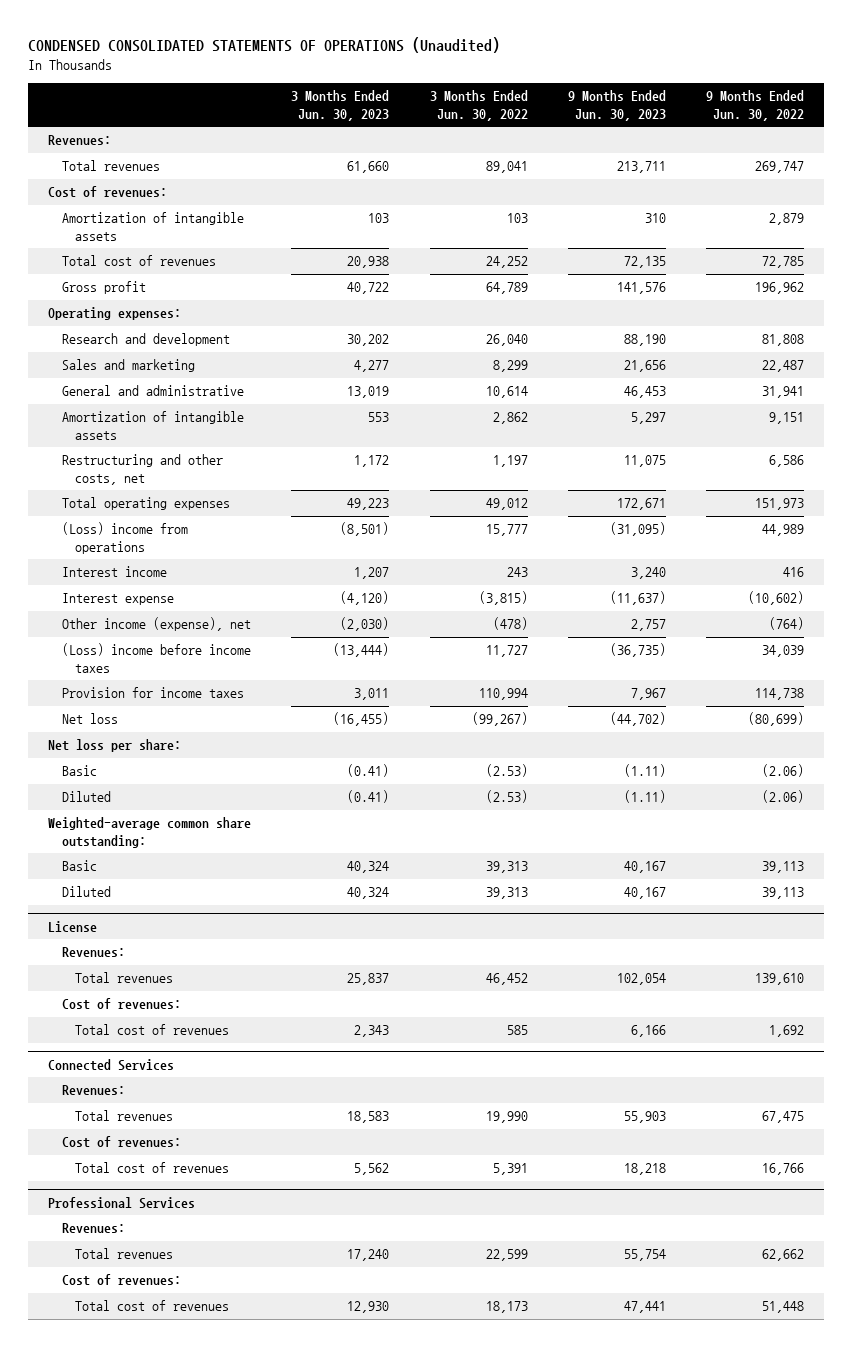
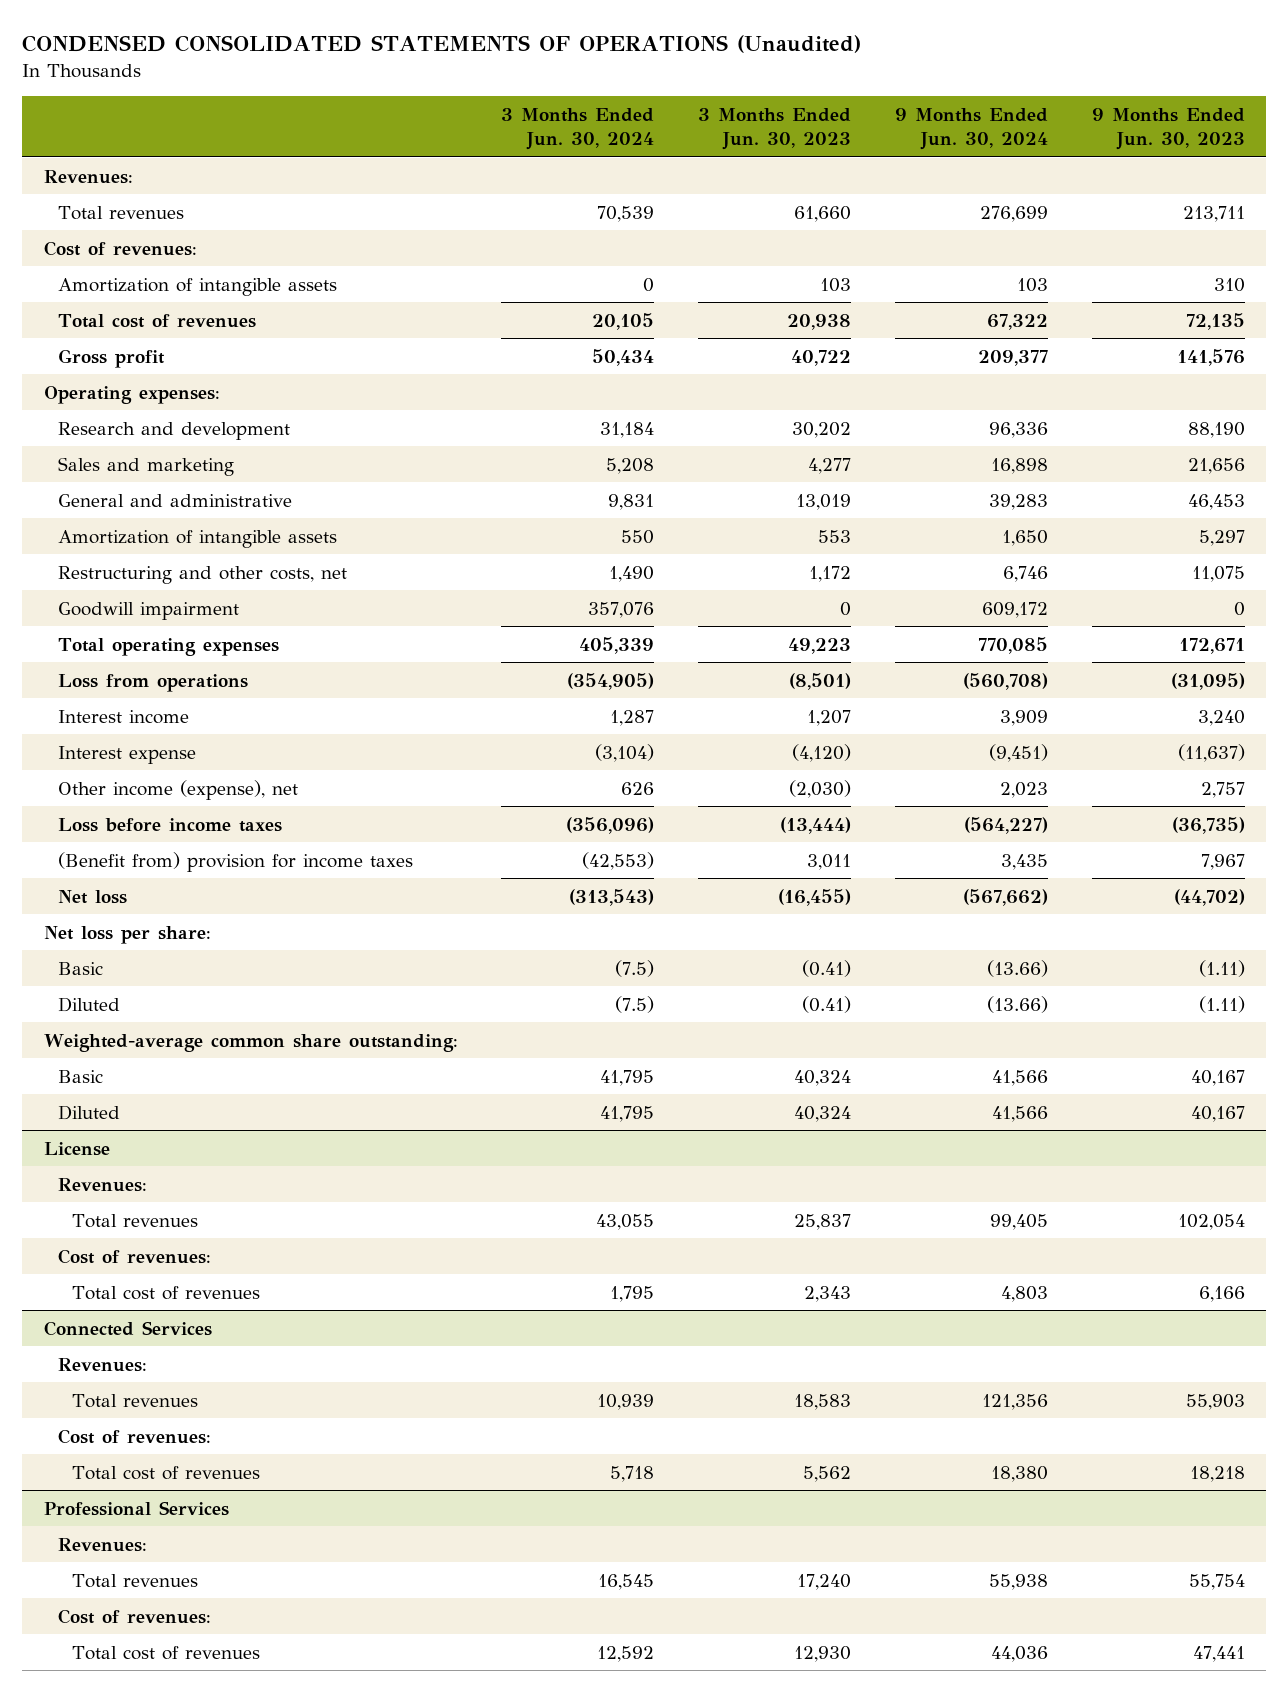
[429,90,528,121] 3 Months Ended Jun. 30, 2022 -> none
[706,90,805,121] 9 Months Ended Jun. 30, 2022 -> none
none -> [501,107,655,151] 3 Months Ended Jun. 30, 2024
none -> [894,107,1048,151] 9 Months Ended Jun. 30, 2024
none -> [58,601,240,620] Goodwill impairment
[61,522,188,554] (Loss) income from operations -> [58,673,249,692] Loss from operations
[61,643,251,673] (Loss) income before income taxes -> [58,817,283,832] Loss before income taxes
[61,687,244,699] Provision for income taxes -> [58,851,414,872] (Benefit from) provision for income taxes

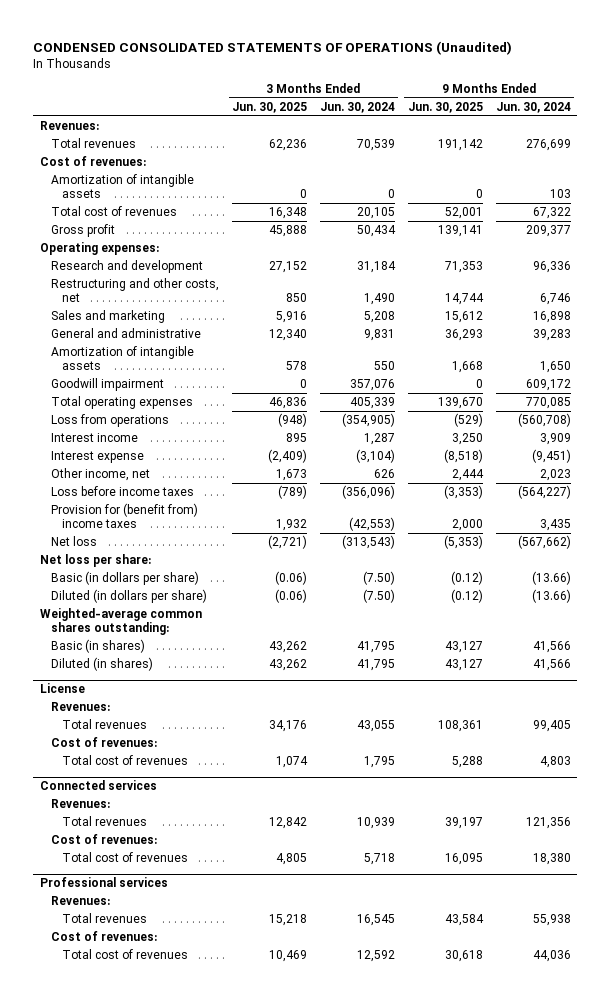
[698,107,852,151] 3 Months Ended Jun. 30, 2023 -> none
[1091,107,1245,151] 9 Months Ended Jun. 30, 2023 -> none
none -> [231,102,307,114] Jun. 30, 2025
none -> [407,102,483,114] Jun. 30, 2025
[58,565,348,584] Restructuring and other costs, net -> [50,278,219,303] Restructuring and other costs, net
[58,779,299,800] Other income (expense), net -> [50,468,150,482] Other income, net
[58,851,414,872] (Benefit from) provision for income taxes -> [50,503,198,529] Provision for (benefit from) income taxes
[58,961,104,975] Basic -> [50,571,199,586] Basic (in dollars per share)
[615,959,655,977] (7.5) -> [362,571,395,586] (7.50)
[58,996,121,1012] Diluted -> [50,589,207,604] Diluted (in dollars per share)
[615,995,655,1013] (7.5) -> [362,589,395,604] (7.50)
[43,1033,458,1052] Weighted-average common share outstanding: -> [39,608,202,636] Weighted-average common shares outstanding:
[58,1069,104,1083] Basic -> [50,639,145,654] Basic (in shares)
[58,1104,121,1120] Diluted -> [50,657,153,672] Diluted (in shares)
[43,1320,212,1336] Connected Services -> [39,780,157,791] Connected services
[43,1500,229,1516] Professional Services -> [39,877,168,888] Professional services

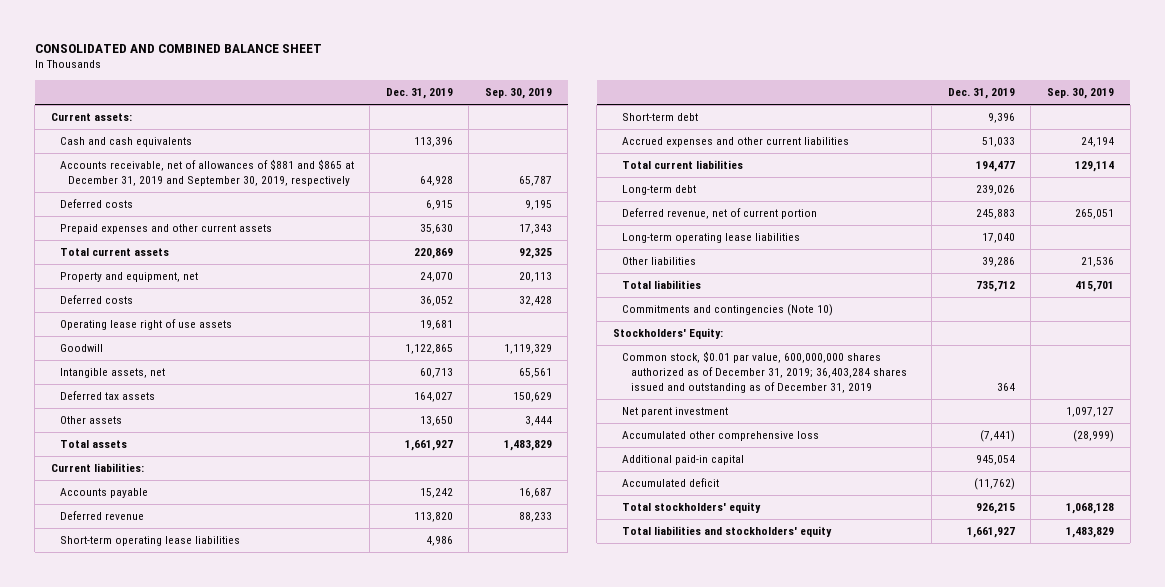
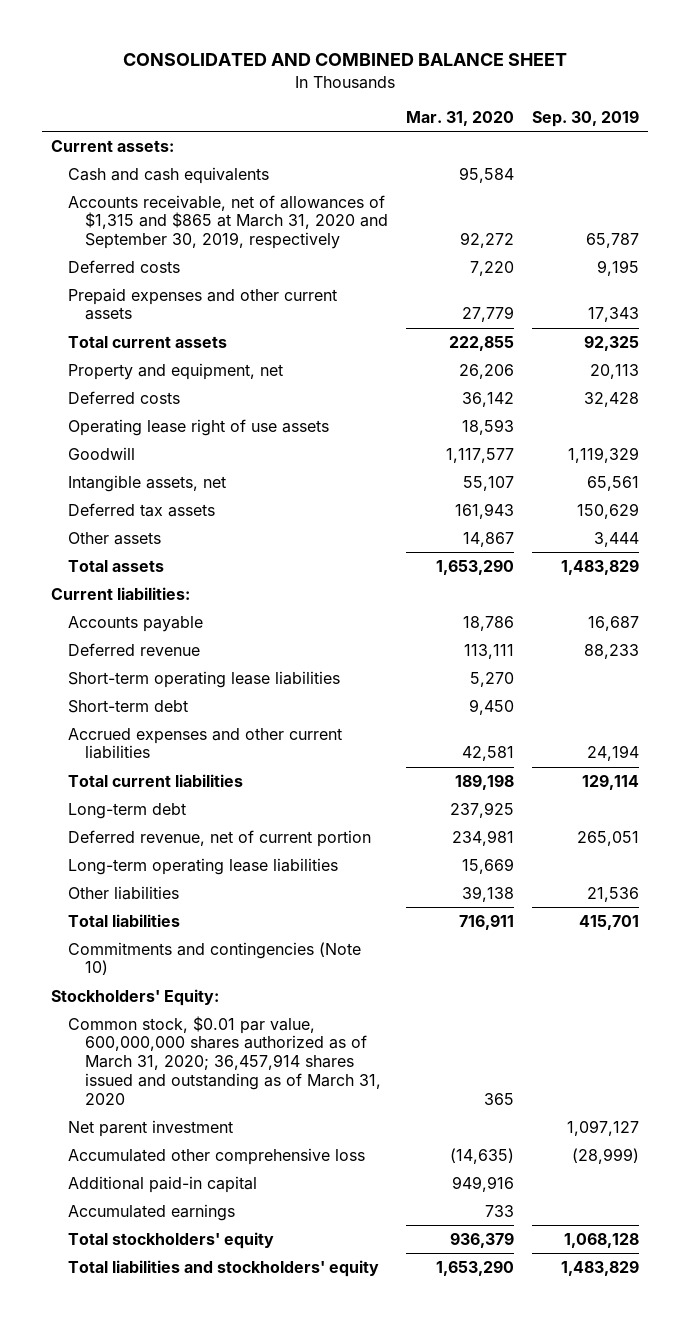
[385,88,453,100] Dec. 31, 2019 -> none
none -> [406,110,515,126] Mar. 31, 2020
[59,159,354,186] Accounts receivable, net of allowances of $881 and $865 at December 31, 2019 and September 30, 2019, respectively -> [67,194,389,250] Accounts receivable, net of allowances of $1,315 and $865 at March 31, 2020 and September 30, 2019, respectively
[621,351,907,393] Common stock, $0.01 par value, 600,000,000 shares authorized as of December 31, 2019; 36,403,284 shares issued and outstanding as of December 31, 2019 -> [67,1015,382,1106] Common stock, $0.01 par value, 600,000,000 shares authorized as of March 31, 2020; 36,457,914 shares issued and outstanding as of March 31, 2020
[621,478,719,488] Accumulated deficit -> [67,1203,235,1221] Accumulated earnings

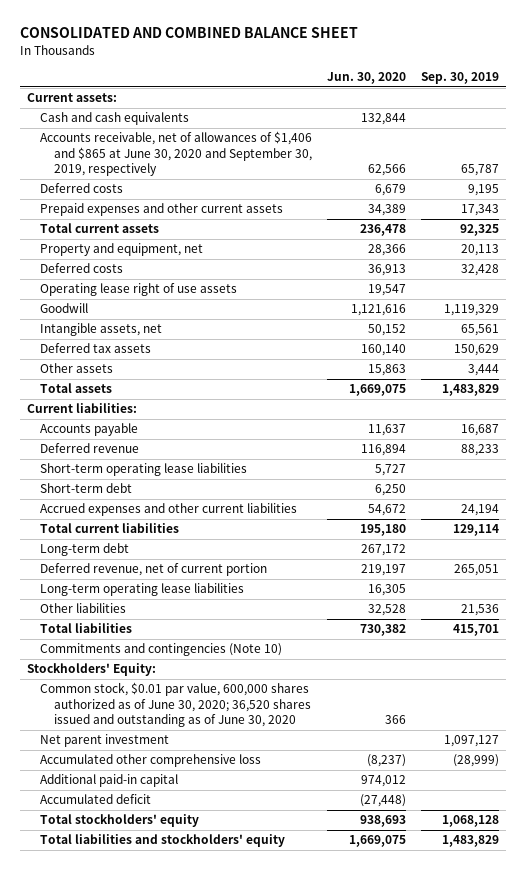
[406,110,515,126] Mar. 31, 2020 -> none
none -> [326,72,406,85] Jun. 30, 2020
[67,194,389,250] Accounts receivable, net of allowances of $1,315 and $865 at March 31, 2020 and September 30, 2019, respectively -> [40,131,313,177] Accounts receivable, net of allowances of $1,406 and $865 at June 30, 2020 and September 30, 2019, respectively
[67,1015,382,1106] Common stock, $0.01 par value, 600,000,000 shares authorized as of March 31, 2020; 36,457,914 shares issued and outstanding as of March 31, 2020 -> [40,682,311,728] Common stock, $0.01 par value, 600,000 shares authorized as of June 30, 2020; 36,520 shares issued and outstanding as of June 30, 2020
[67,1203,235,1221] Accumulated earnings -> [40,794,152,805] Accumulated deficit

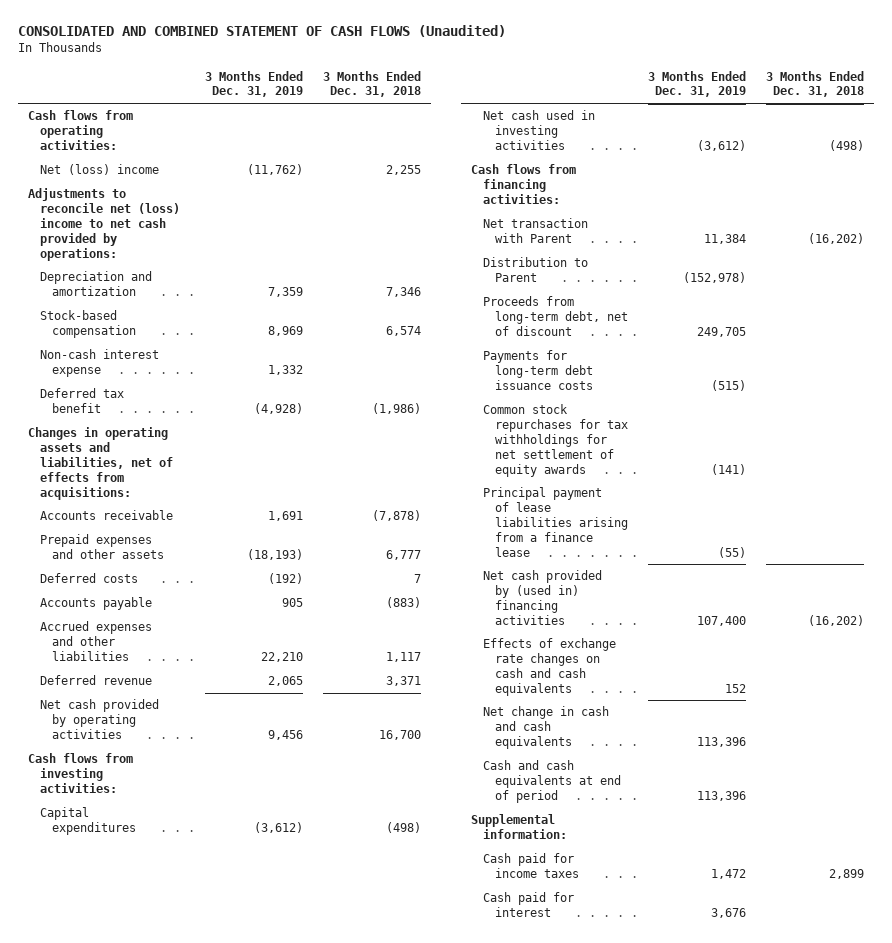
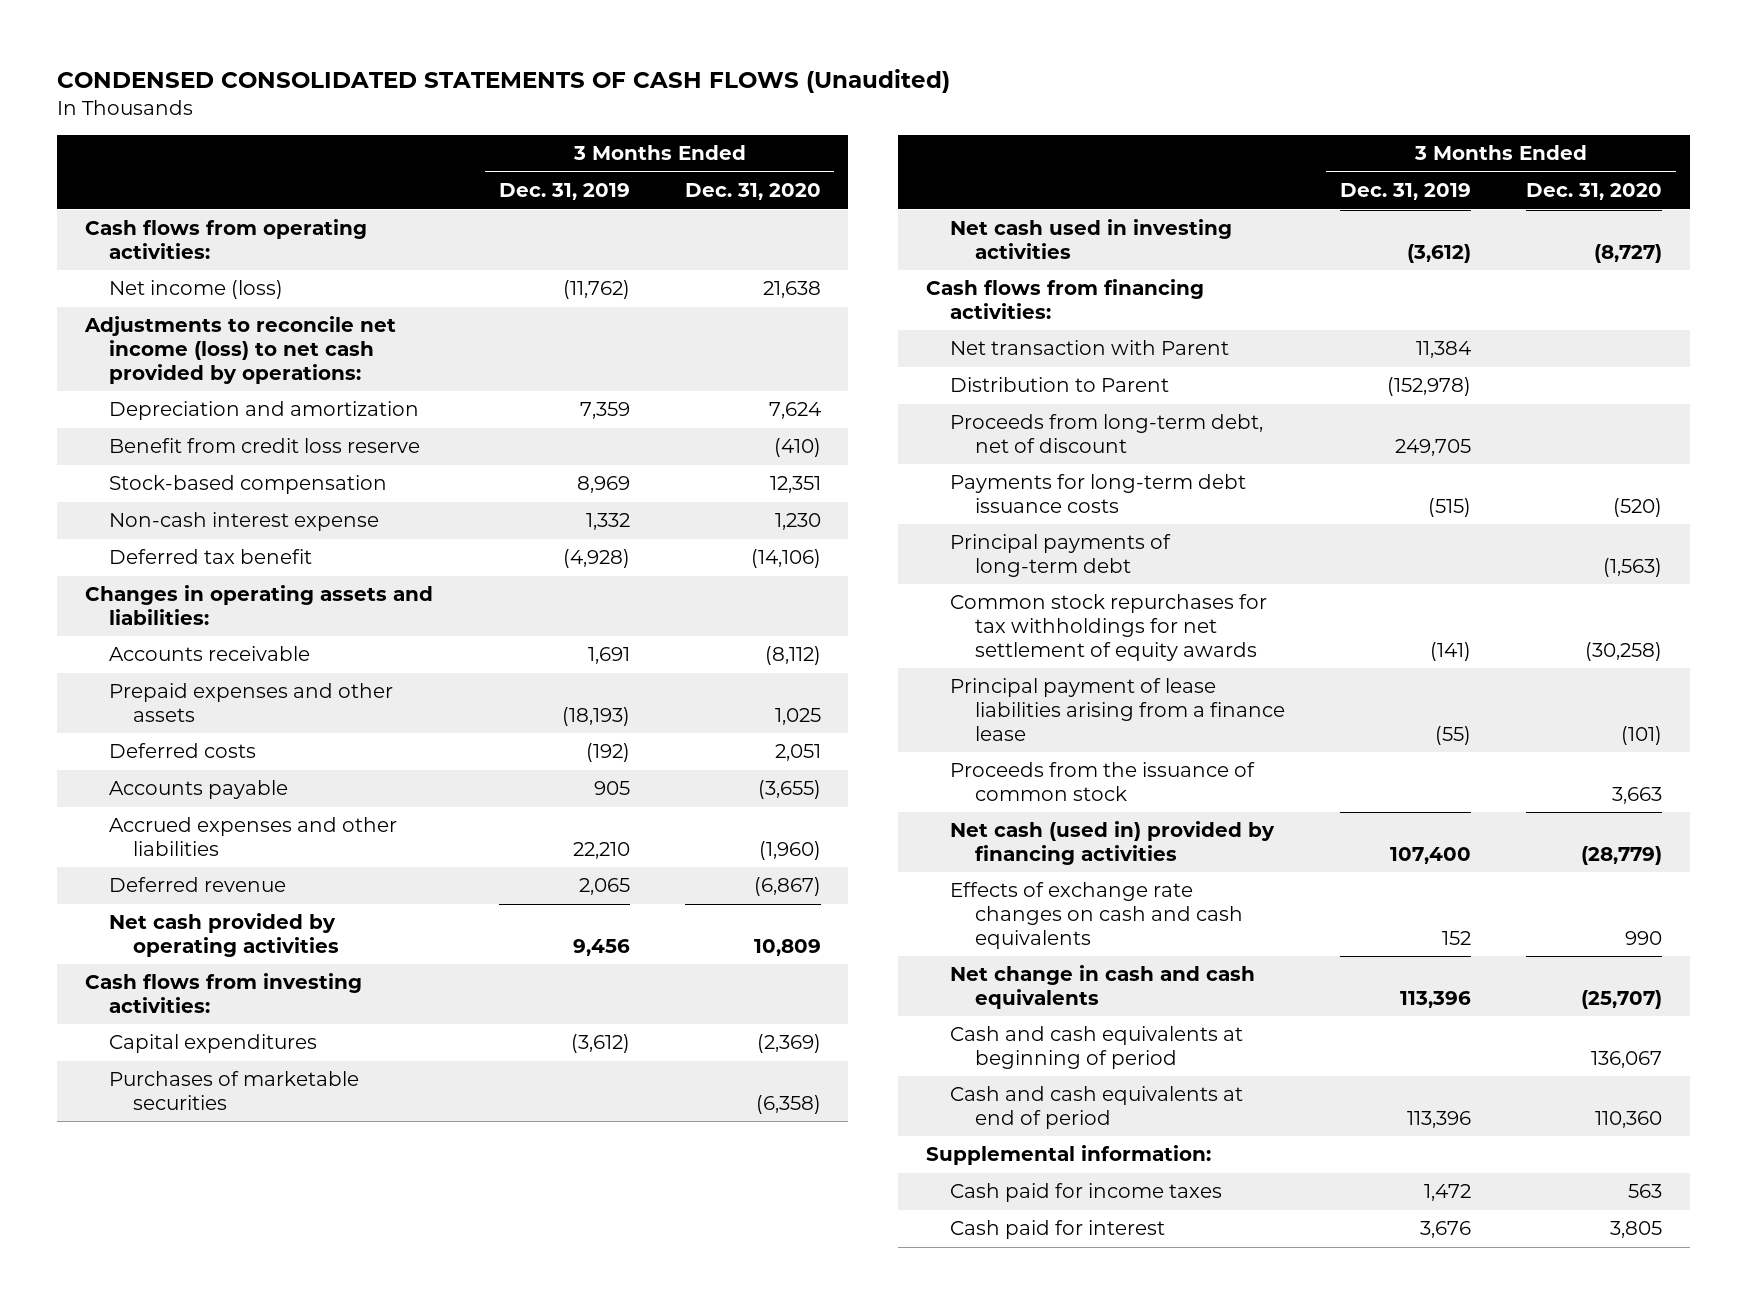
[17,25,506,38] CONSOLIDATED AND COMBINED STATEMENT OF CASH FLOWS (Unaudited) -> [56,69,950,94] CONDENSED CONSOLIDATED STATEMENTS OF CASH FLOWS (Unaudited)
[322,70,421,98] 3 Months Ended Dec. 31, 2018 -> none
none -> [684,183,821,201] Dec. 31, 2020
[39,164,159,176] Net (loss) income -> [108,280,283,300] Net income (loss)
[27,188,180,261] Adjustments to reconcile net (loss) income to net cash provided by operations: -> [83,316,396,384] Adjustments to reconcile net income (loss) to net cash provided by operations:
none -> [108,438,420,454] Benefit from credit loss reserve
[27,427,173,500] Changes in operating assets and liabilities, net of effects from acquisitions: -> [84,585,433,625] Changes in operating assets and liabilities:
none -> [108,1071,359,1110] Purchases of marketable securities
none -> [950,534,1172,577] Principal payments of long-term debt
none -> [950,762,1256,801] Proceeds from the issuance of common stock
[482,570,602,625] Net cash provided by (used in) financing activities -> [950,821,1276,865] Net cash (used in) provided by financing activities
none -> [950,1026,1244,1069] Cash and cash equivalents at beginning of period

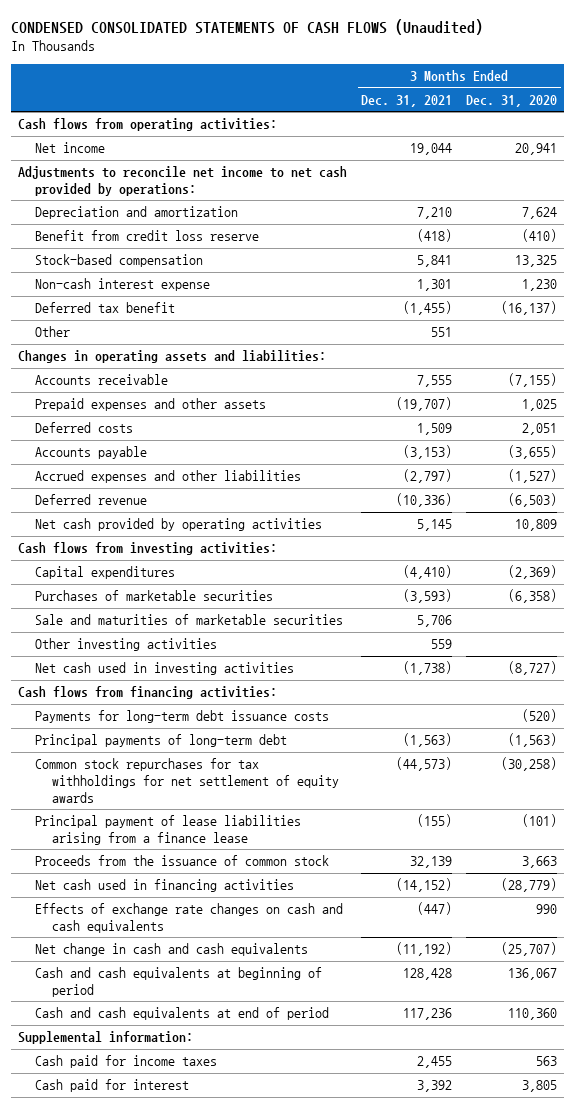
[498,183,630,201] Dec. 31, 2019 -> none
none -> [361,94,453,107] Dec. 31, 2021
[108,280,283,300] Net income (loss) -> [35,142,106,154] Net income
[762,281,821,299] 21,638 -> [515,143,558,156] 20,941
[83,316,396,384] Adjustments to reconcile net income (loss) to net cash provided by operations: -> [18,166,348,196] Adjustments to reconcile net income to net cash provided by operations:
[769,476,821,494] 12,351 -> [515,255,558,268] 13,325
[750,549,821,569] (14,106) -> [501,301,558,316] (16,137)
none -> [35,326,71,338] Other
[764,646,821,666] (8,112) -> [508,373,558,388] (7,155)
[758,840,821,860] (1,960) -> [508,469,558,484] (1,527)
[753,877,821,897] (6,867) -> [508,493,558,508] (6,503)
none -> [35,614,344,626] Sale and maturities of marketable securities
none -> [35,638,218,652] Other investing activities
[950,340,1230,356] Net transaction with Parent -> none
[950,377,1170,393] Distribution to Parent -> none
[950,414,1264,453] Proceeds from long-term debt, net of discount -> none
[950,821,1276,865] Net cash (used in) provided by financing activities -> [35,879,295,893] Net cash used in financing activities

